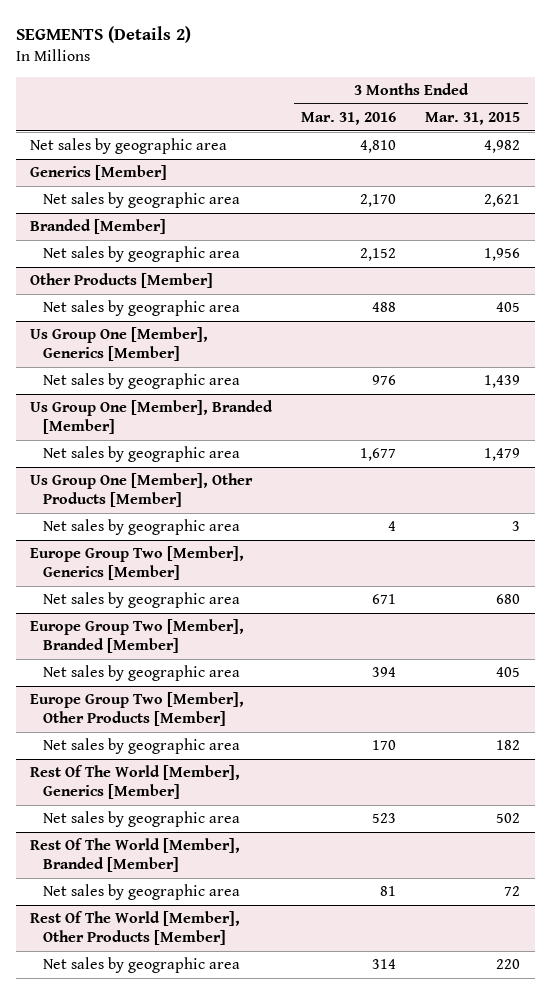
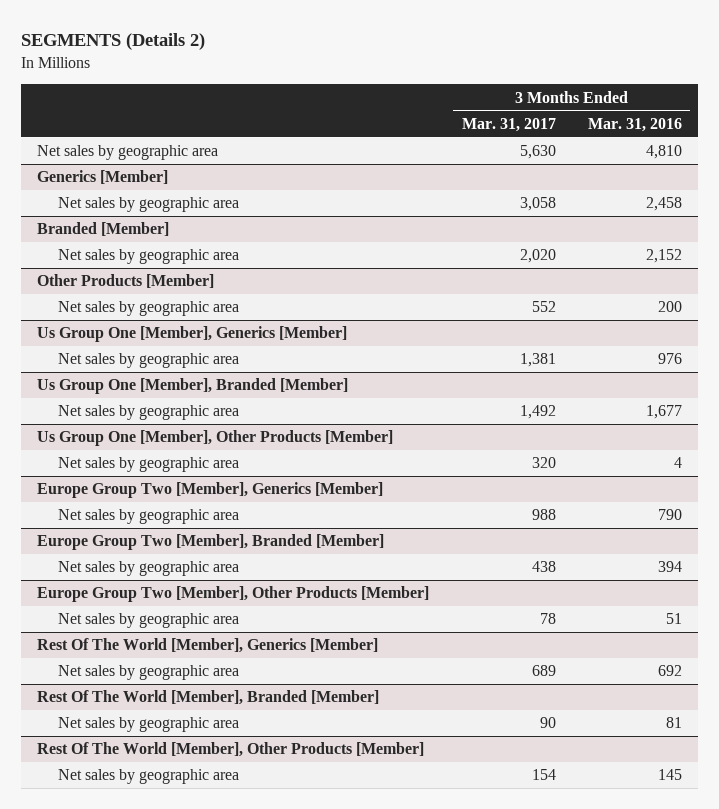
[425,112,521,126] Mar. 31, 2015 -> none
none -> [461,117,556,132] Mar. 31, 2017
[360,194,397,208] 2,170 -> [645,197,682,212] 2,458
[372,302,397,313] 488 -> [657,301,682,313] 200
[372,594,397,605] 671 -> [657,509,682,521] 790
[372,740,397,751] 170 -> [665,613,682,625] 51
[372,813,397,824] 523 -> [657,665,682,677] 692
[372,959,397,970] 314 -> [657,769,682,781] 145

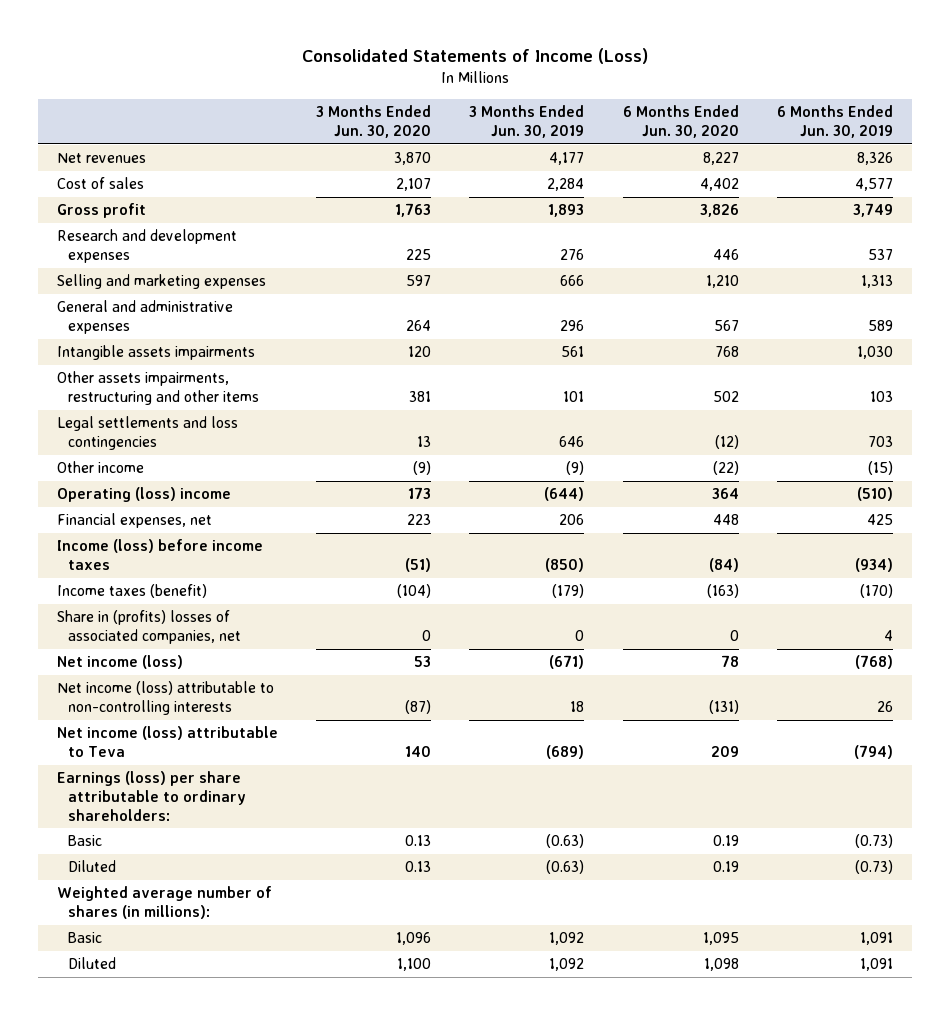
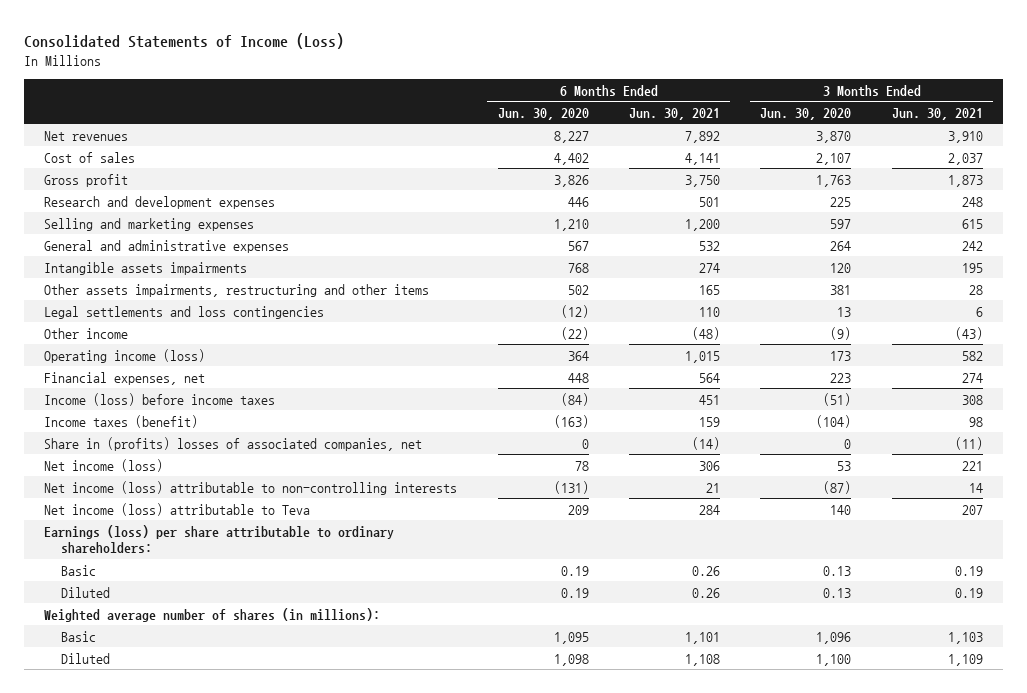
[469,105,585,138] 3 Months Ended Jun. 30, 2019 -> none
[776,105,893,138] 6 Months Ended Jun. 30, 2019 -> none
none -> [628,107,720,120] Jun. 30, 2021
none -> [891,107,983,120] Jun. 30, 2021
[56,487,231,503] Operating (loss) income -> [44,348,206,363] Operating income (loss)

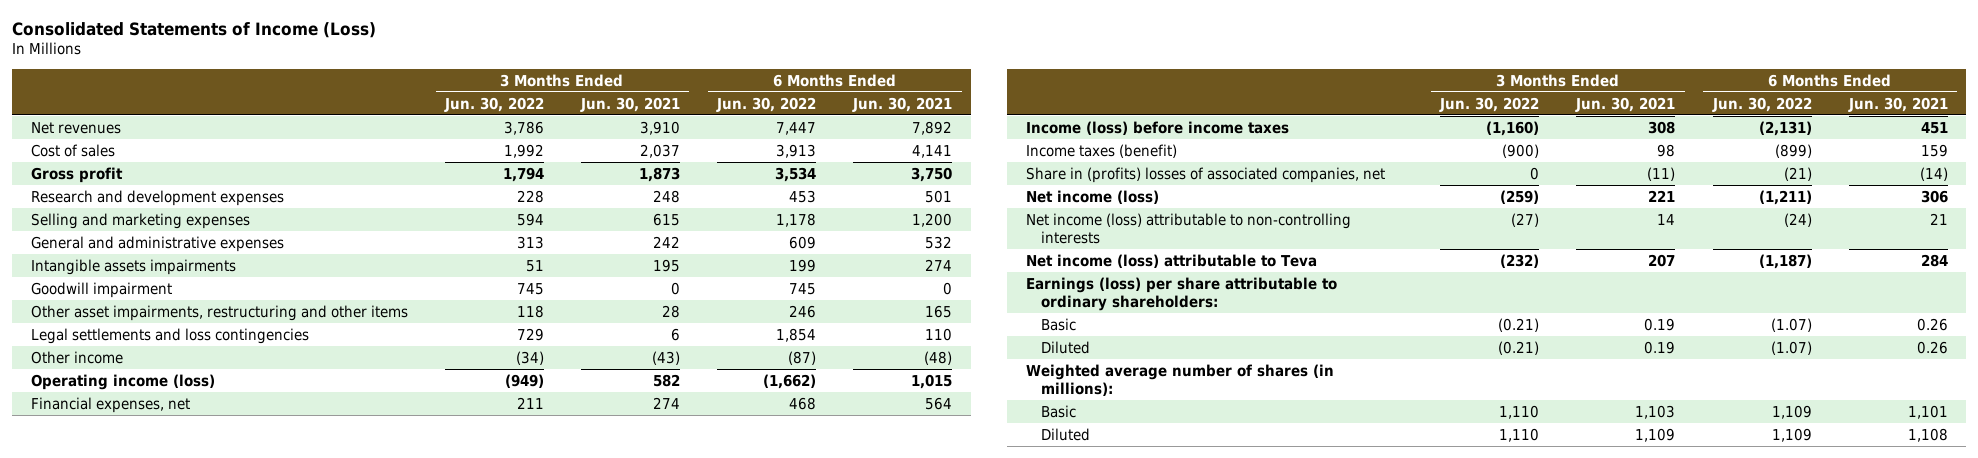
[497,107,589,120] Jun. 30, 2020 -> none
[760,107,852,120] Jun. 30, 2020 -> none
none -> [443,96,544,112] Jun. 30, 2022
none -> [716,96,817,112] Jun. 30, 2022
none -> [30,281,172,298] Goodwill impairment
[44,283,430,297] Other assets impairments, restructuring and other items -> [30,304,408,321] Other asset impairments, restructuring and other items

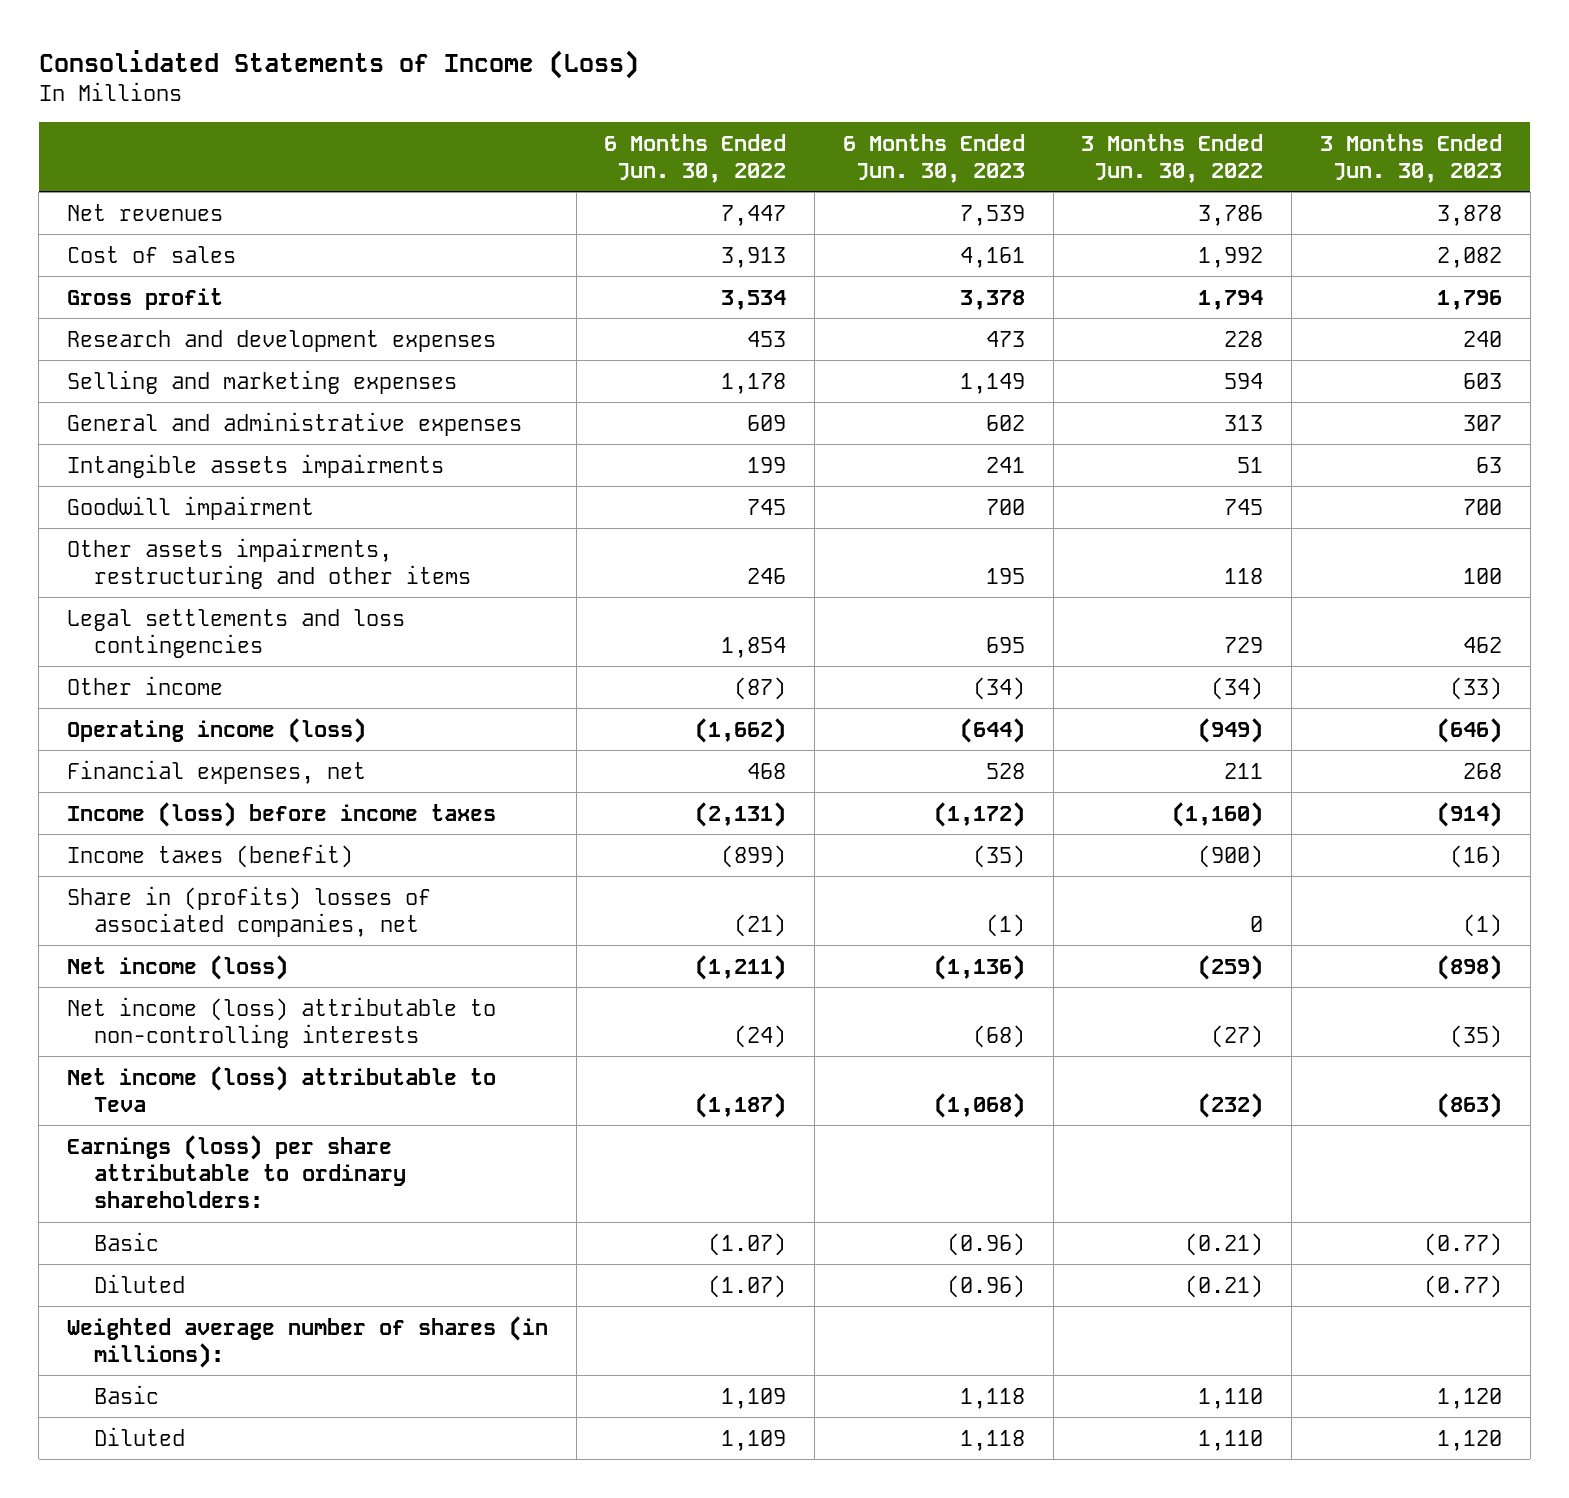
[580,96,681,112] Jun. 30, 2021 -> none
[852,96,953,112] Jun. 30, 2021 -> none
none -> [842,133,1025,183] 6 Months Ended Jun. 30, 2023
none -> [1319,133,1502,183] 3 Months Ended Jun. 30, 2023
[30,304,408,321] Other asset impairments, restructuring and other items -> [66,537,471,589] Other assets impairments, restructuring and other items

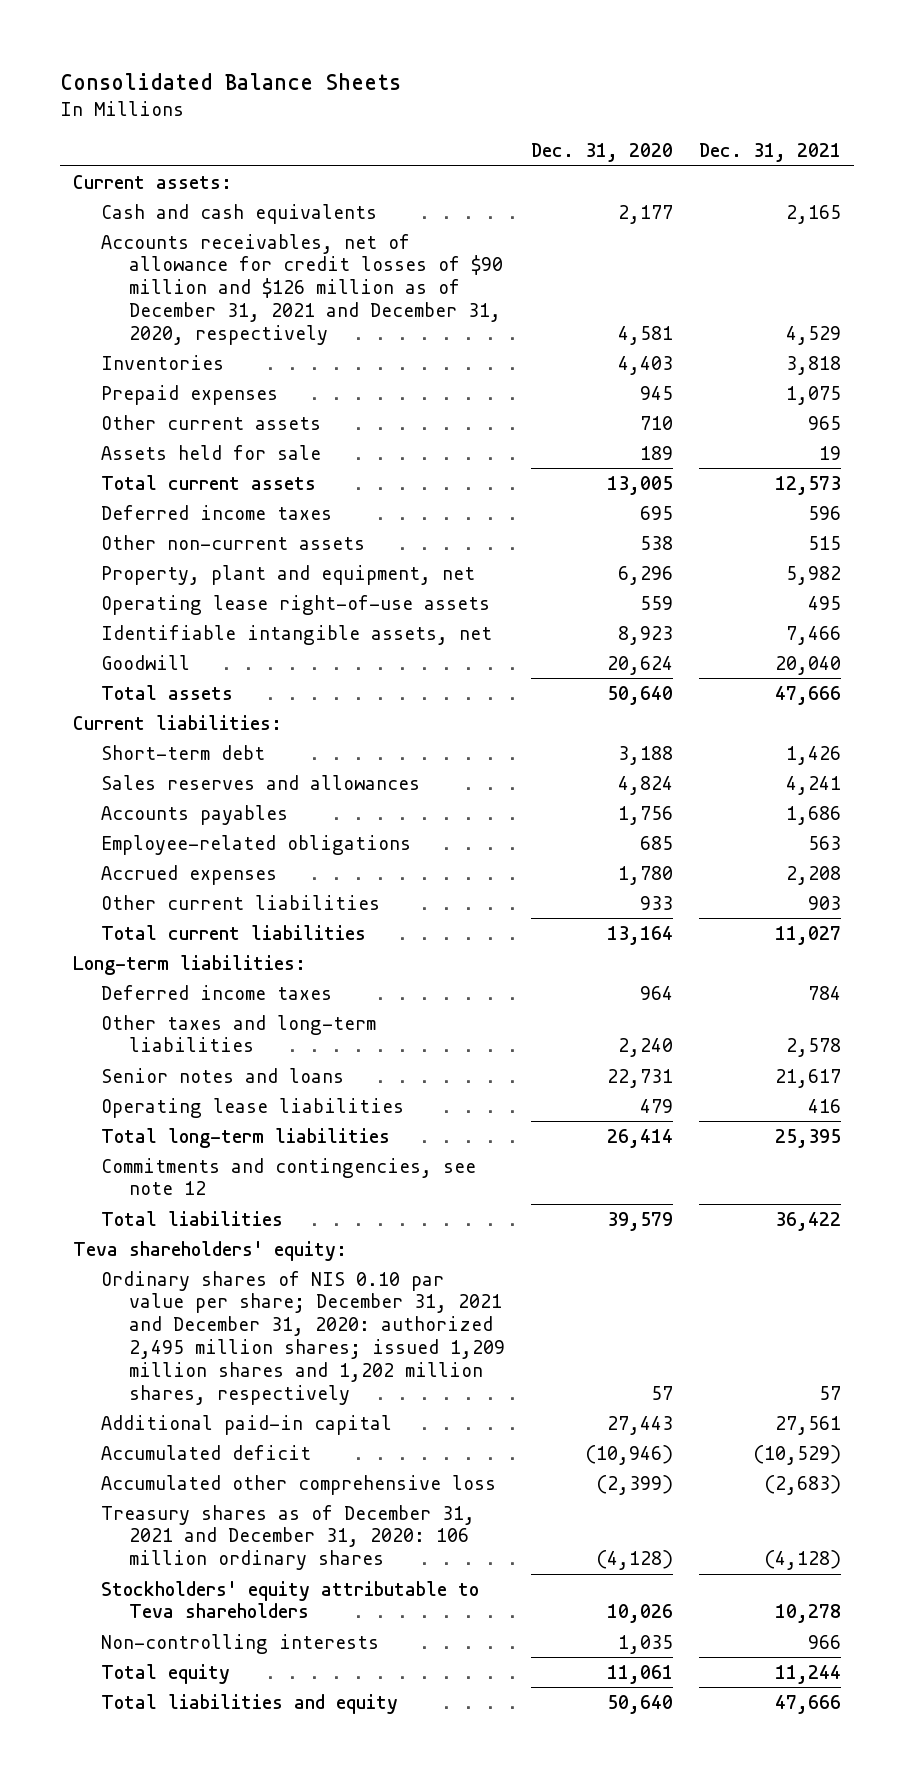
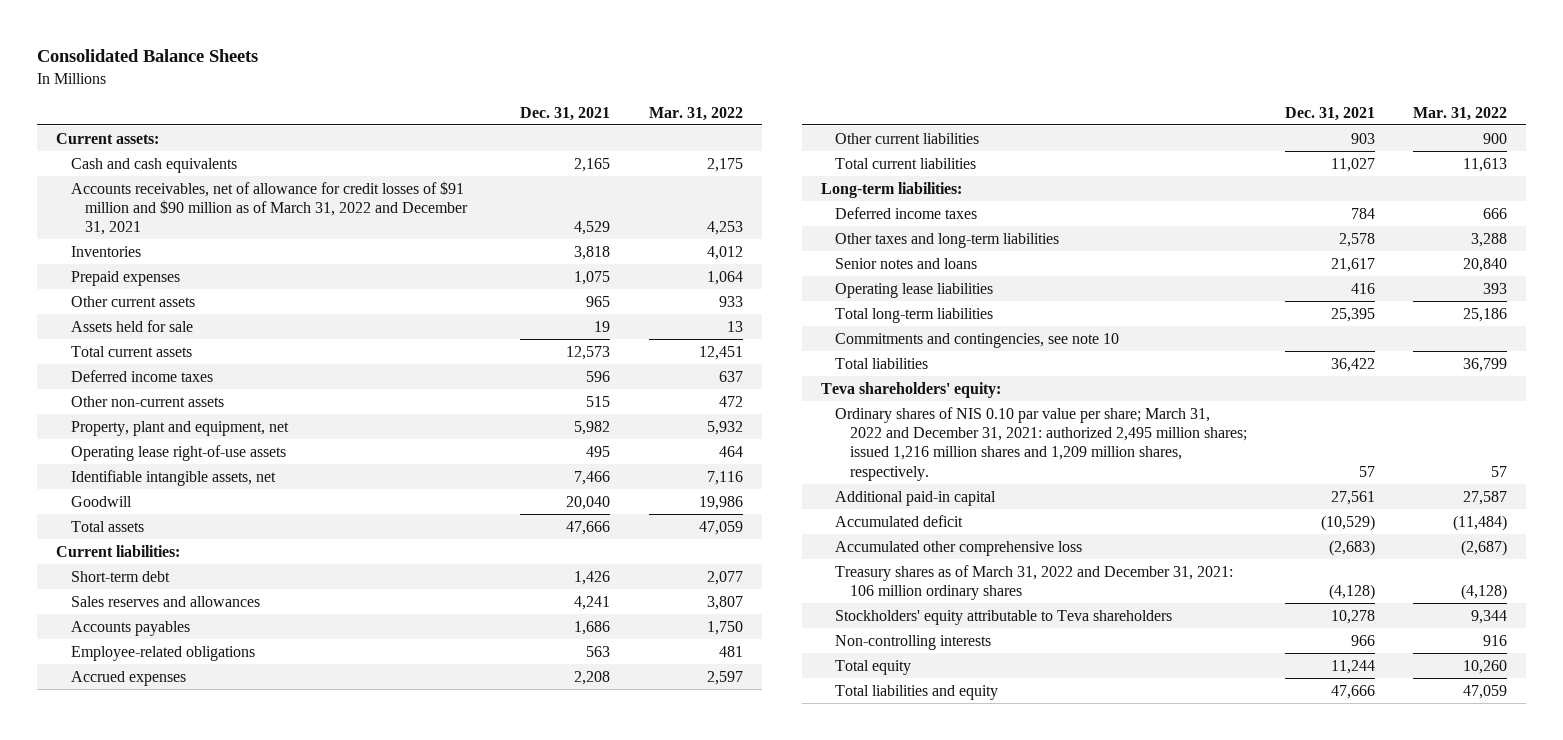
[531,143,674,163] Dec. 31, 2020 -> none
none -> [648,106,743,121] Mar. 31, 2022
[101,233,504,345] Accounts receivables, net of allowance for credit losses of $90 million and $126 million as of December 31, 2021 and December 31, 2020, respectively -> [70,180,469,236] Accounts receivables, net of allowance for credit losses of $91 million and $90 million as of March 31, 2022 and December 31, 2021
[101,1157,477,1196] Commitments and contingencies, see note 12 -> [835,332,1120,348] Commitments and contingencies, see note 10
[101,1270,506,1405] Ordinary shares of NIS 0.10 par value per share; December 31, 2021 and December 31, 2020: authorized 2,495 million shares; issued 1,209 million shares and 1,202 million shares, respectively -> [835,406,1247,481] Ordinary shares of NIS 0.10 par value per share; March 31, 2022 and December 31, 2021: authorized 2,495 million shares; issued 1,216 million shares and 1,209 million shares, respectively.
[101,1504,476,1571] Treasury shares as of December 31, 2021 and December 31, 2020: 106 million ordinary shares -> [835,564,1234,600] Treasury shares as of March 31, 2022 and December 31, 2021: 106 million ordinary shares

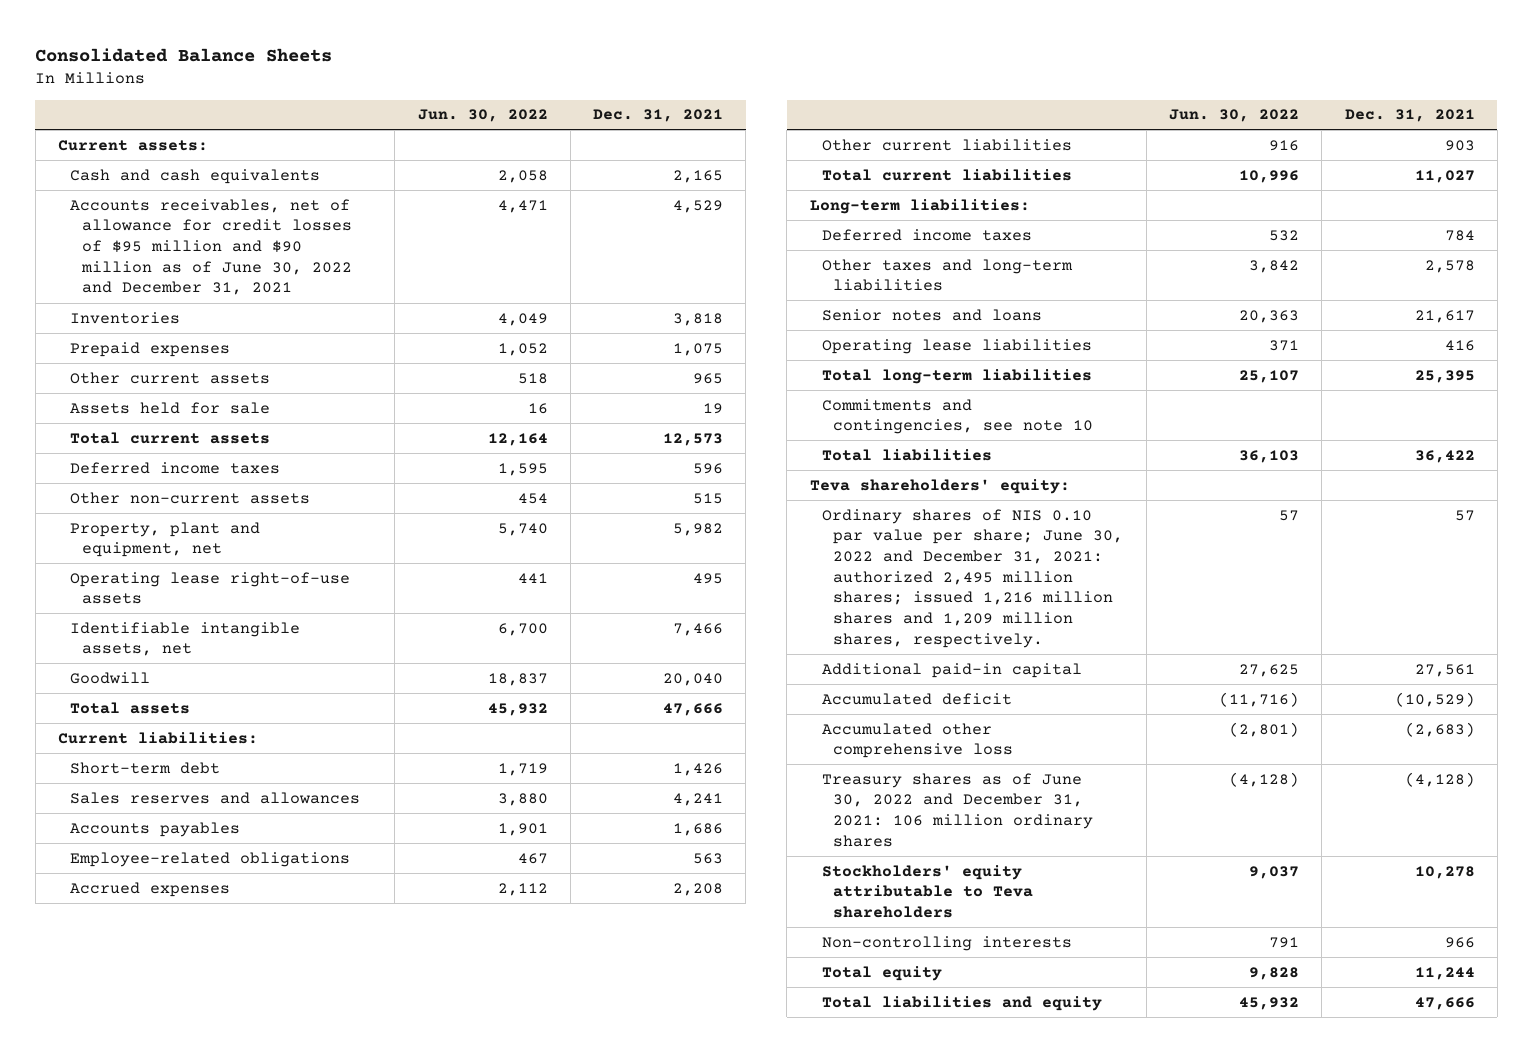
[648,106,743,121] Mar. 31, 2022 -> none
none -> [417,109,548,123] Jun. 30, 2022
[70,180,469,236] Accounts receivables, net of allowance for credit losses of $91 million and $90 million as of March 31, 2022 and December 31, 2021 -> [70,198,352,296] Accounts receivables, net of allowance for credit losses of $95 million and $90 million as of June 30, 2022 and December 31, 2021
[835,406,1247,481] Ordinary shares of NIS 0.10 par value per share; March 31, 2022 and December 31, 2021: authorized 2,495 million shares; issued 1,216 million shares and 1,209 million shares, respectively. -> [821,508,1124,648] Ordinary shares of NIS 0.10 par value per share; June 30, 2022 and December 31, 2021: authorized 2,495 million shares; issued 1,216 million shares and 1,209 million shares, respectively.
[835,564,1234,600] Treasury shares as of March 31, 2022 and December 31, 2021: 106 million ordinary shares -> [821,772,1094,847] Treasury shares as of June 30, 2022 and December 31, 2021: 106 million ordinary shares

